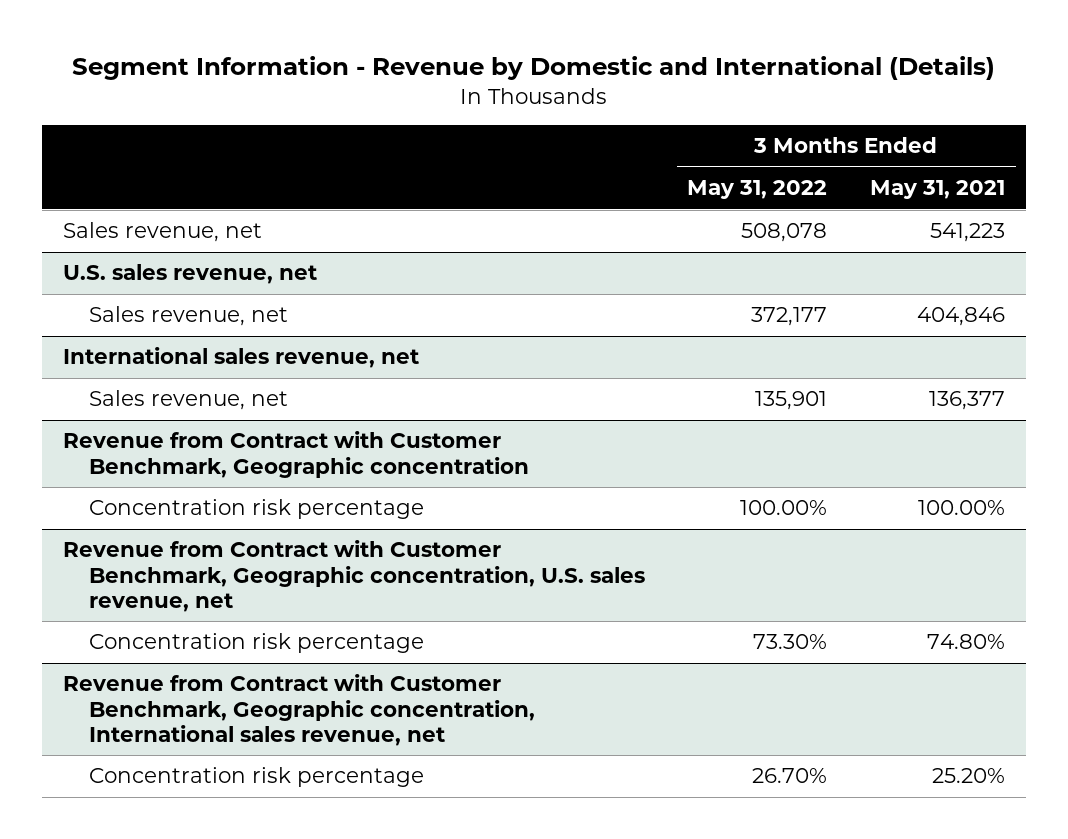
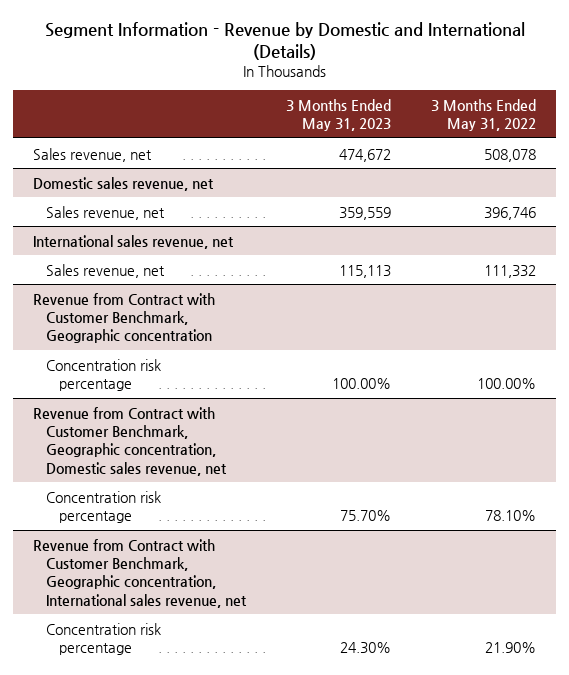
[870,180,1006,200] May 31, 2021 -> none
none -> [285,98,391,132] 3 Months Ended May 31, 2023
[63,264,318,285] U.S. sales revenue, net -> [32,176,214,191] Domestic sales revenue, net
[751,307,828,327] 372,177 -> [484,206,537,220] 396,746
[755,391,828,411] 135,901 -> [484,264,537,278] 111,332
[63,540,645,612] Revenue from Contract with Customer Benchmark, Geographic concentration, U.S. sales revenue, net -> [32,406,227,476] Revenue from Contract with Customer Benchmark, Geographic concentration, Domestic sales revenue, net
[753,634,828,650] 73.30% -> [485,509,537,521] 78.10%
[752,768,828,784] 26.70% -> [485,641,537,653] 21.90%

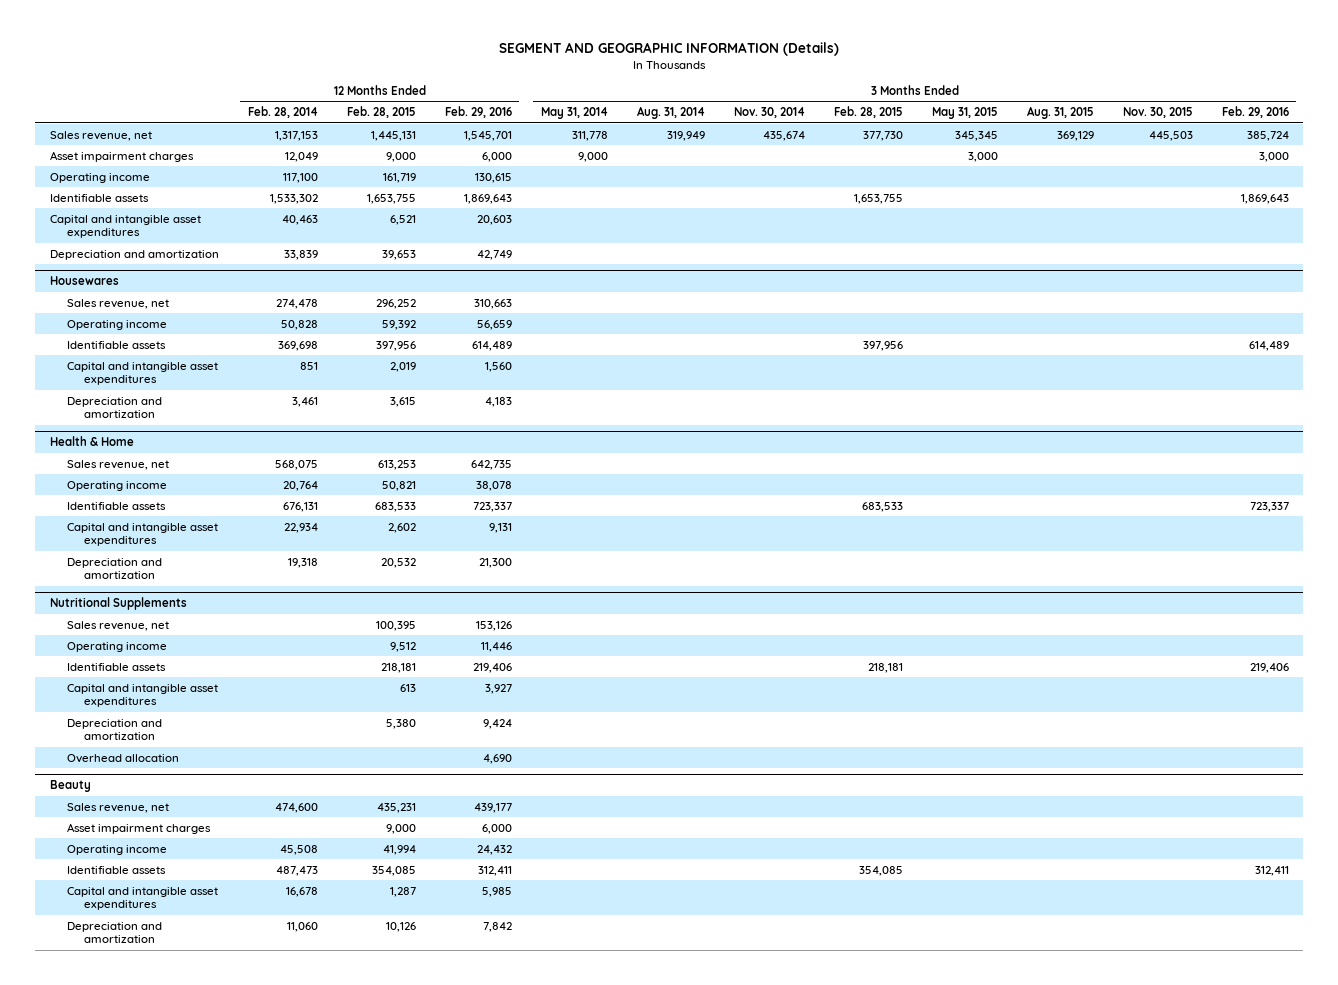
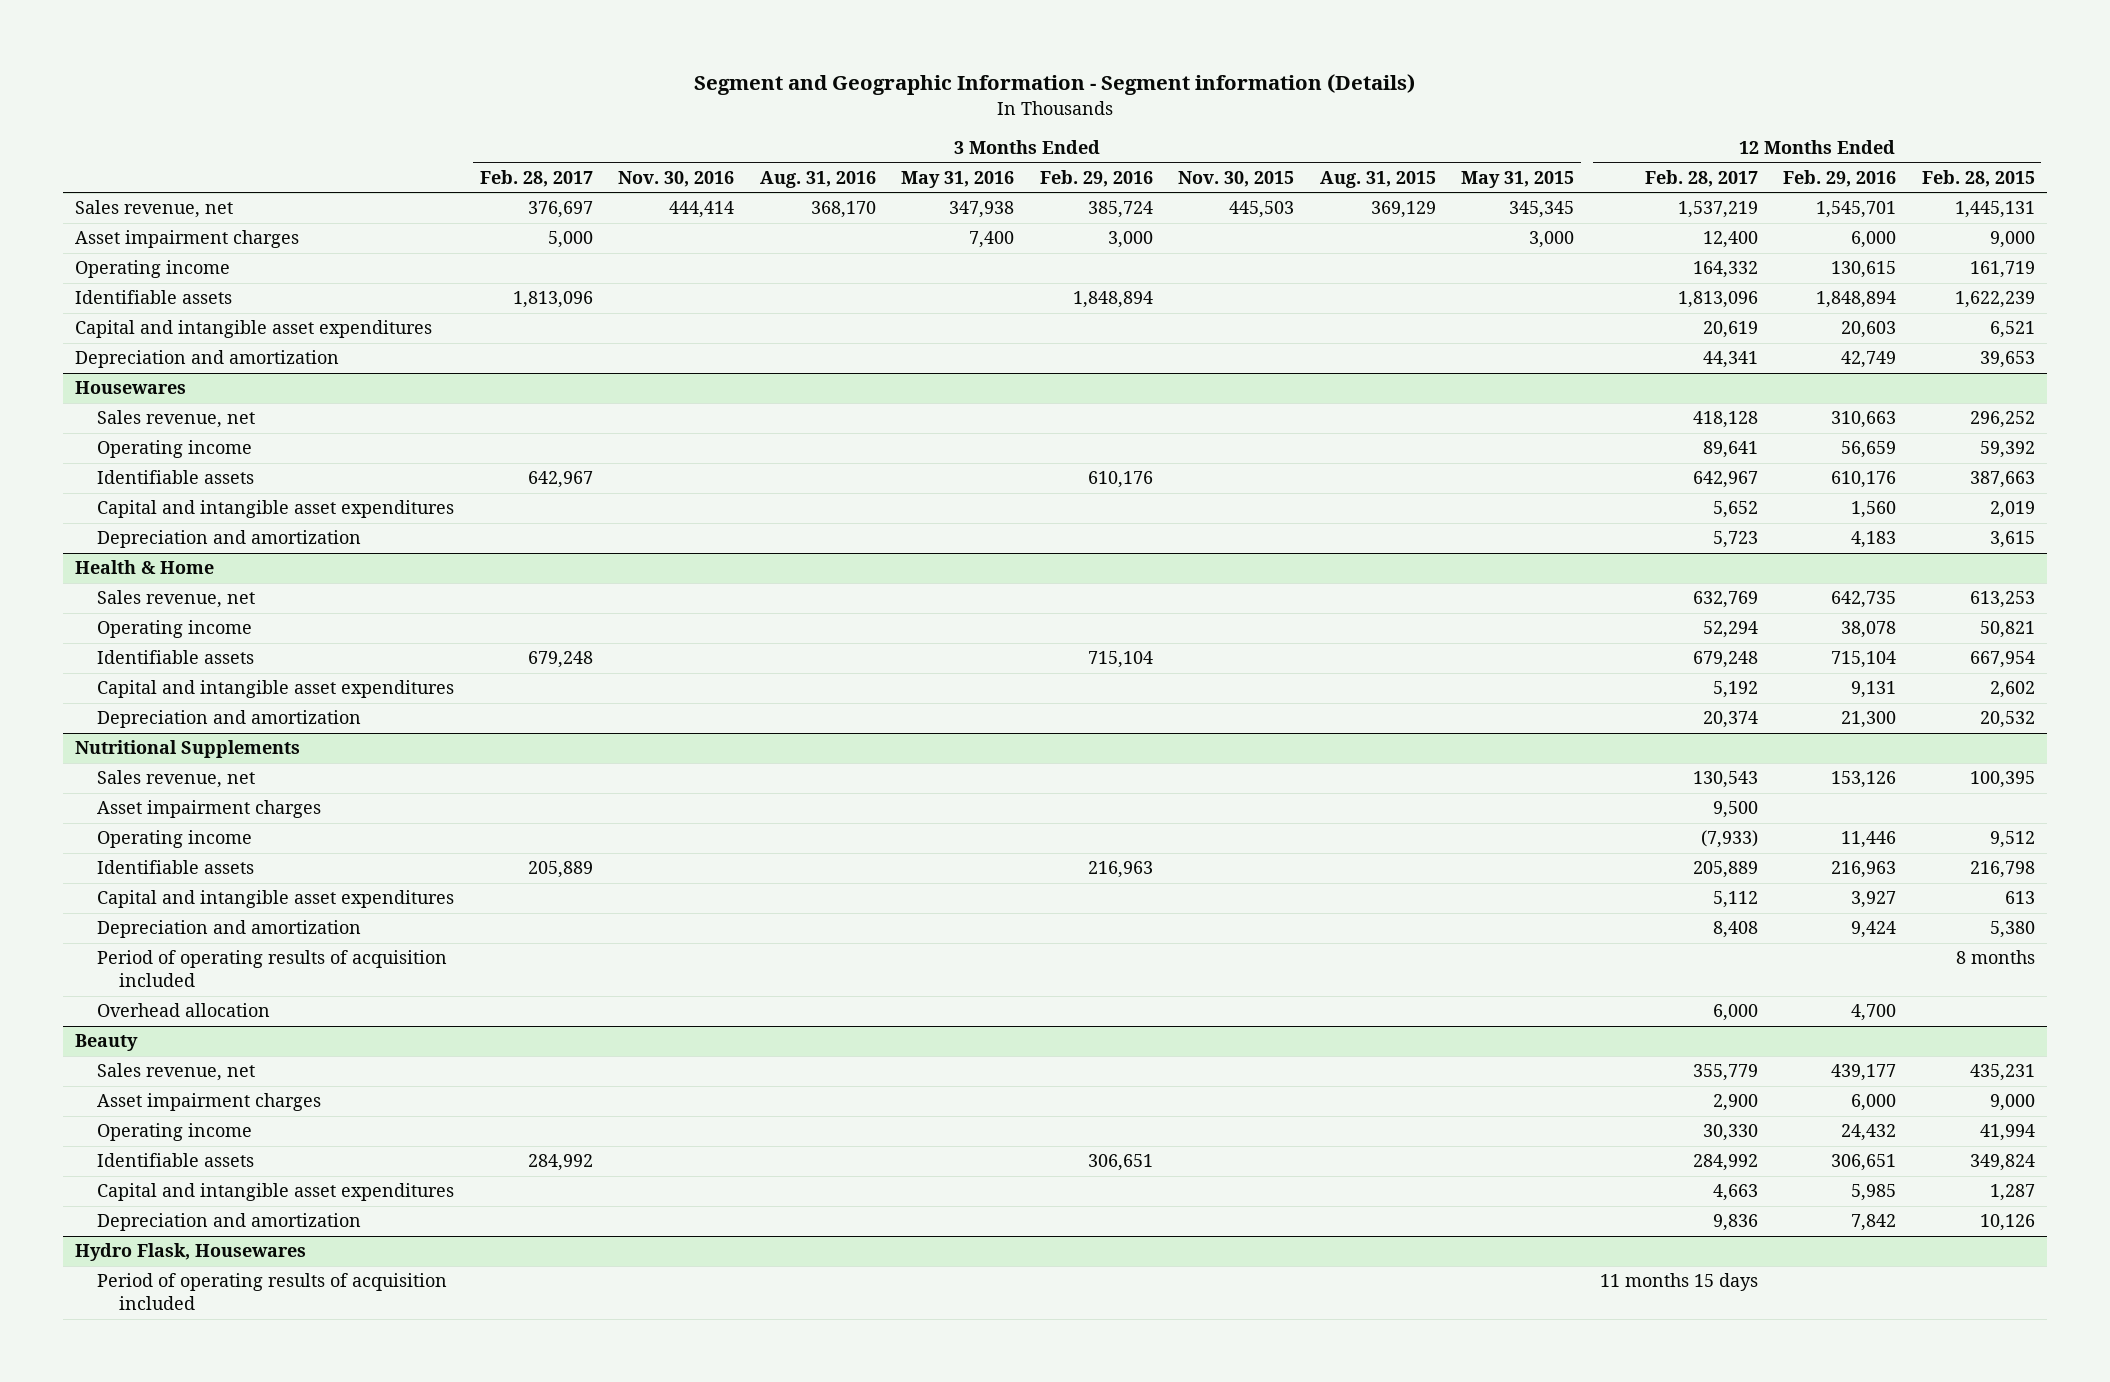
[499,42,840,57] SEGMENT AND GEOGRAPHIC INFORMATION (Details) -> [694,74,1416,96] Segment and Geographic Information - Segment information (Details)
[247,106,318,119] Feb. 28, 2014 -> none
[540,107,608,120] May 31, 2014 -> none
[636,106,705,120] Aug. 31, 2014 -> none
[733,107,805,119] Nov. 30, 2014 -> none
[833,106,903,119] Feb. 28, 2015 -> none
none -> [479,169,593,187] Feb. 28, 2017
none -> [618,170,735,187] Nov. 30, 2016
none -> [759,170,876,188] Aug. 31, 2016
none -> [901,170,1015,188] May 31, 2016
none -> [1644,169,1758,187] Feb. 28, 2017
[366,193,416,204] 1,653,755 -> [1954,291,2035,309] 1,622,239
[463,193,512,204] 1,869,643 -> [1816,291,1897,309] 1,848,894
[1240,193,1289,204] 1,869,643 -> [1072,291,1153,309] 1,848,894
[375,340,416,351] 397,956 -> [1969,471,2035,489] 387,663
[471,340,512,351] 614,489 -> [1831,471,1897,489] 610,176
[1248,340,1289,351] 614,489 -> [1087,471,1153,489] 610,176
[374,501,416,512] 683,533 -> [1969,651,2035,669] 667,954
[472,501,512,512] 723,337 -> [1831,651,1897,669] 715,104
[1249,501,1289,512] 723,337 -> [1087,651,1153,669] 715,104
none -> [97,800,322,819] Asset impairment charges
[380,662,416,673] 218,181 -> [1969,861,2035,879] 216,798
[472,662,512,673] 219,406 -> [1831,861,1897,879] 216,963
[1249,662,1289,673] 219,406 -> [1087,861,1153,879] 216,963
none -> [97,950,448,988] Period of operating results of acquisition included
[482,753,512,764] 4,690 -> [1851,1004,1897,1022] 4,700
[371,865,416,876] 354,085 -> [1969,1154,2035,1172] 349,824
[477,865,512,876] 312,411 -> [1831,1154,1897,1172] 306,651
[1254,865,1289,876] 312,411 -> [1087,1154,1153,1172] 306,651
none -> [75,1243,307,1262] Hydro Flask, Housewares
none -> [97,1273,448,1311] Period of operating results of acquisition included

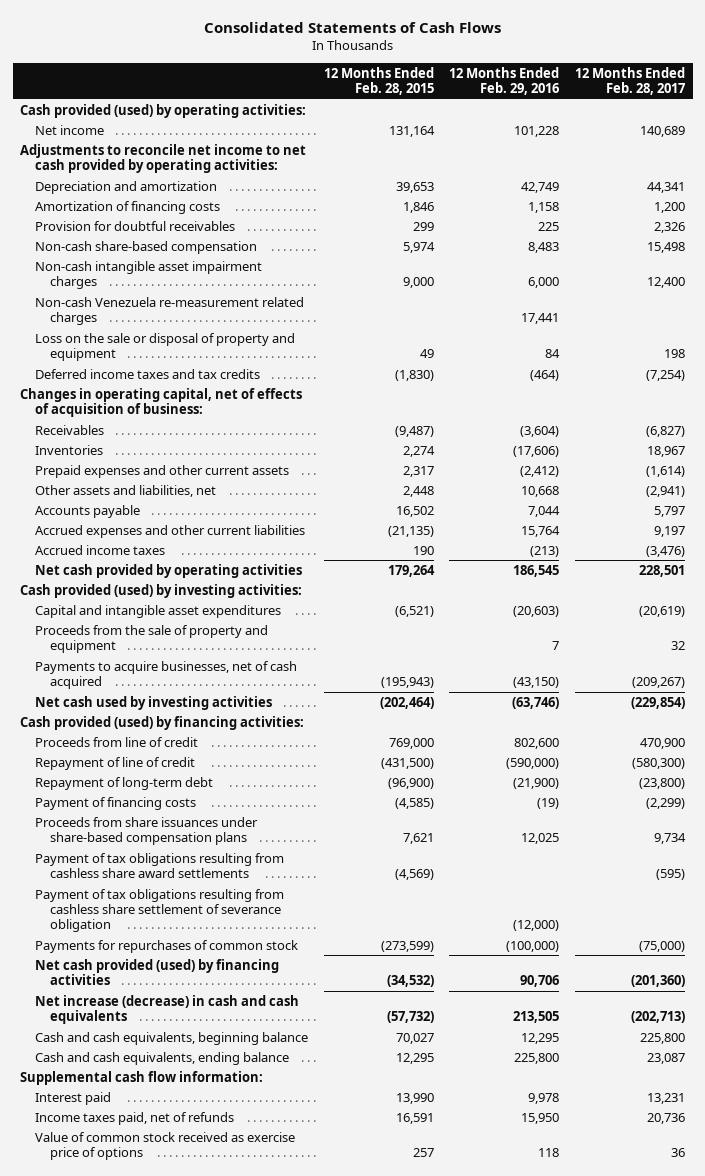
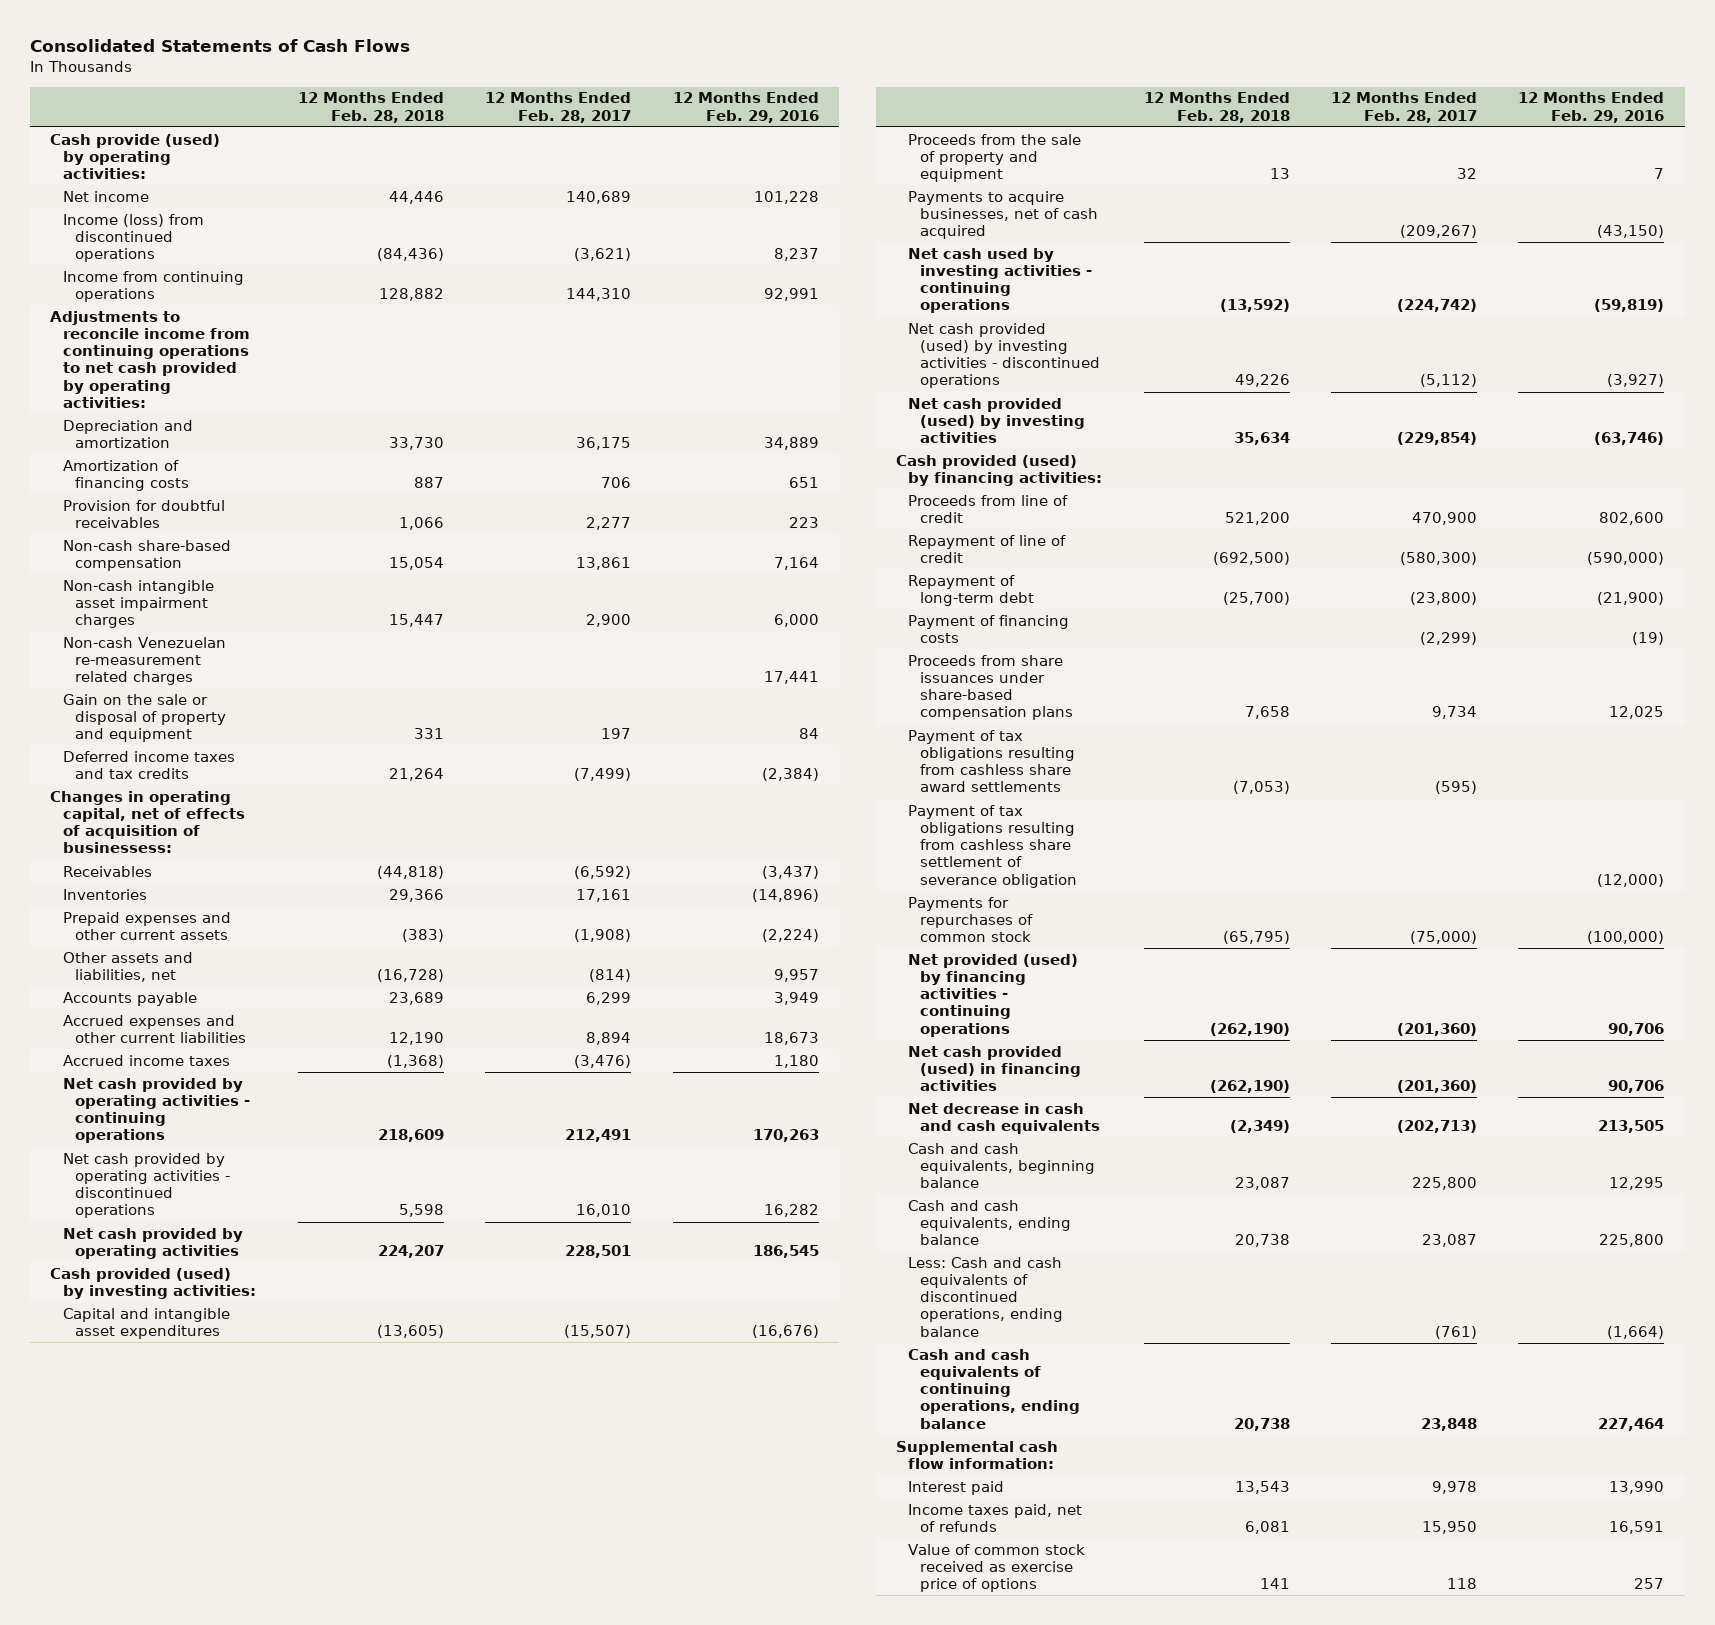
[323,66,434,95] 12 Months Ended Feb. 28, 2015 -> none
none -> [297,92,444,123] 12 Months Ended Feb. 28, 2018
[20,103,307,118] Cash provided (used) by operating activities: -> [50,133,221,180] Cash provide (used) by operating activities:
none -> [62,213,204,263] Income (loss) from discontinued operations
none -> [62,270,244,303] Income from continuing operations
[20,143,307,174] Adjustments to reconcile net income to net cash provided by operating activities: -> [50,310,250,408] Adjustments to reconcile income from continuing operations to net cash provided by operating activities:
[521,181,560,193] 42,749 -> [763,437,819,451] 34,889
[646,181,685,193] 44,341 -> [576,437,632,451] 36,175
[528,201,560,213] 1,158 -> [788,477,819,489] 651
[653,201,685,213] 1,200 -> [601,477,632,489] 706
[538,221,560,231] 225 -> [788,517,819,529] 223
[653,221,685,233] 2,326 -> [586,517,632,531] 2,277
[528,241,560,253] 8,483 -> [773,557,819,571] 7,164
[646,241,685,253] 15,498 -> [576,557,632,571] 13,861
[646,277,685,289] 12,400 -> [586,614,632,628] 2,900
[35,296,305,326] Non-cash Venezuela re-measurement related charges -> [62,636,226,686] Non-cash Venezuelan re-measurement related charges
[35,332,296,362] Loss on the sale or disposal of property and equipment -> [62,693,226,743] Gain on the sale or disposal of property and equipment
[663,349,685,359] 198 -> [601,728,632,740] 197
[530,369,560,381] (464) -> [761,768,819,782] (2,384)
[645,369,685,381] (7,254) -> [574,768,632,782] (7,499)
[20,387,303,418] Changes in operating capital, net of effects of acquisition of business: -> [50,790,245,854] Changes in operating capital, net of effects of acquisition of businessess:
[520,425,560,437] (3,604) -> [761,865,819,879] (3,437)
[645,425,685,437] (6,827) -> [574,865,632,879] (6,592)
[513,445,560,457] (17,606) -> [751,888,819,902] (14,896)
[646,445,685,457] 18,967 -> [576,888,632,902] 17,161
[520,465,560,477] (2,412) -> [761,929,819,943] (2,224)
[645,465,685,477] (1,614) -> [574,929,632,943] (1,908)
[521,485,560,497] 10,668 -> [773,969,819,983] 9,957
[645,485,685,497] (2,941) -> [589,969,632,983] (814)
[528,505,561,517] 7,044 -> [773,991,819,1005] 3,949
[653,505,685,517] 5,797 -> [586,991,632,1005] 6,299
[521,525,561,537] 15,764 -> [763,1032,819,1046] 18,673
[653,525,685,537] 9,197 -> [586,1032,632,1046] 8,894
[530,545,560,557] (213) -> [773,1054,819,1068] 1,180
none -> [62,1077,250,1144] Net cash provided by operating activities - continuing operations
none -> [62,1152,230,1219] Net cash provided by operating activities - discontinued operations
[513,605,560,617] (20,603) -> [751,1325,819,1339] (16,676)
[638,605,685,617] (20,619) -> [564,1325,632,1339] (15,507)
[35,695,273,710] Net cash used by investing activities -> [908,247,1093,314] Net cash used by investing activities - continuing operations
[512,696,560,709] (63,746) -> [1594,299,1665,313] (59,819)
[630,696,685,709] (229,854) -> [1397,299,1478,313] (224,742)
none -> [908,322,1101,389] Net cash provided (used) by investing activities - discontinued operations
none -> [908,397,1086,444] Net cash provided (used) by investing activities
[35,958,280,986] Net cash provided (used) by financing activities -> [908,953,1079,1037] Net provided (used) by financing activities - continuing operations
none -> [908,1045,1082,1092] Net cash provided (used) in financing activities
[35,994,300,1025] Net increase (decrease) in cash and cash equivalents -> [908,1102,1101,1135] Net decrease in cash and cash equivalents
none -> [908,1256,1064,1337] Less: Cash and cash equivalents of discontinued operations, ending balance
none -> [908,1348,1081,1429] Cash and cash equivalents of continuing operations, ending balance
[528,1092,560,1104] 9,978 -> [1609,1480,1665,1494] 13,990
[646,1092,685,1104] 13,231 -> [1432,1480,1478,1494] 9,978
[521,1112,560,1124] 15,950 -> [1609,1521,1665,1535] 16,591
[646,1112,685,1124] 20,736 -> [1422,1521,1478,1535] 15,950
[538,1148,560,1158] 118 -> [1634,1578,1665,1590] 257
[670,1148,685,1158] 36 -> [1447,1578,1478,1590] 118

